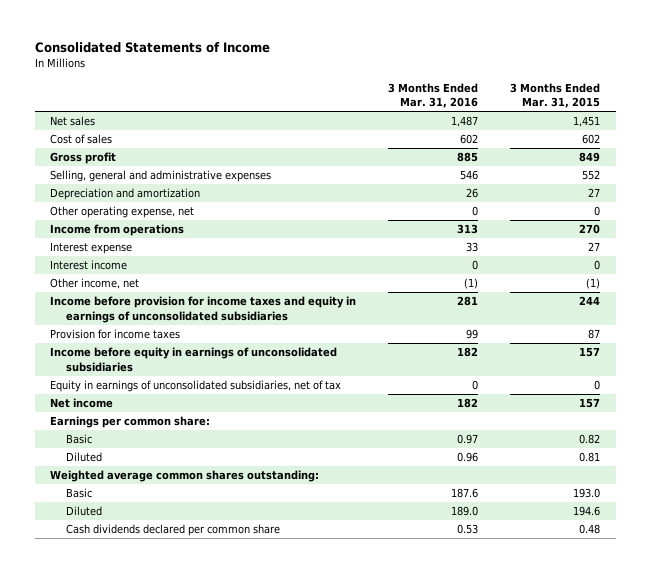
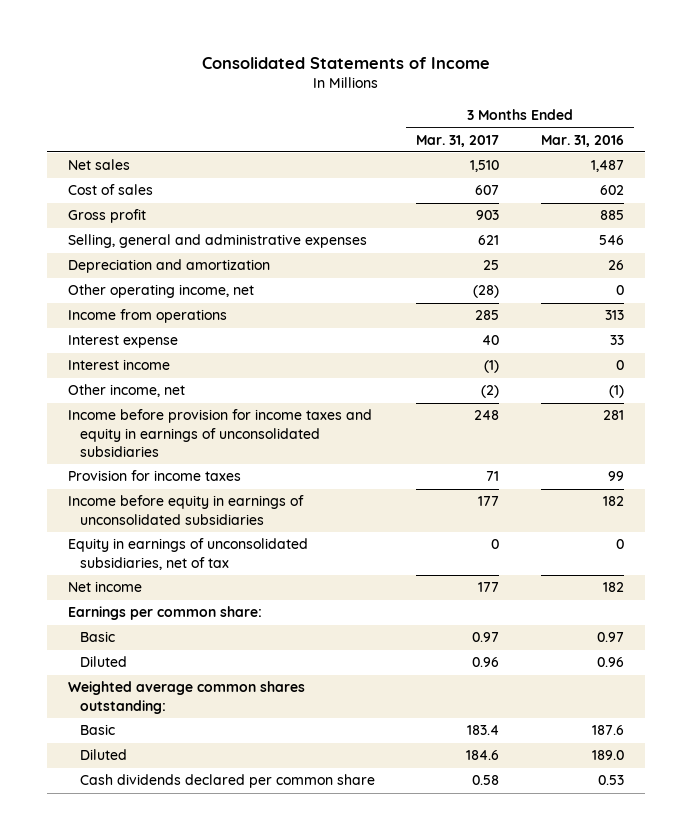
[510,82,601,109] 3 Months Ended Mar. 31, 2015 -> none
none -> [416,134,500,147] Mar. 31, 2017
[50,206,195,219] Other operating expense, net -> [67,284,254,299] Other operating income, net

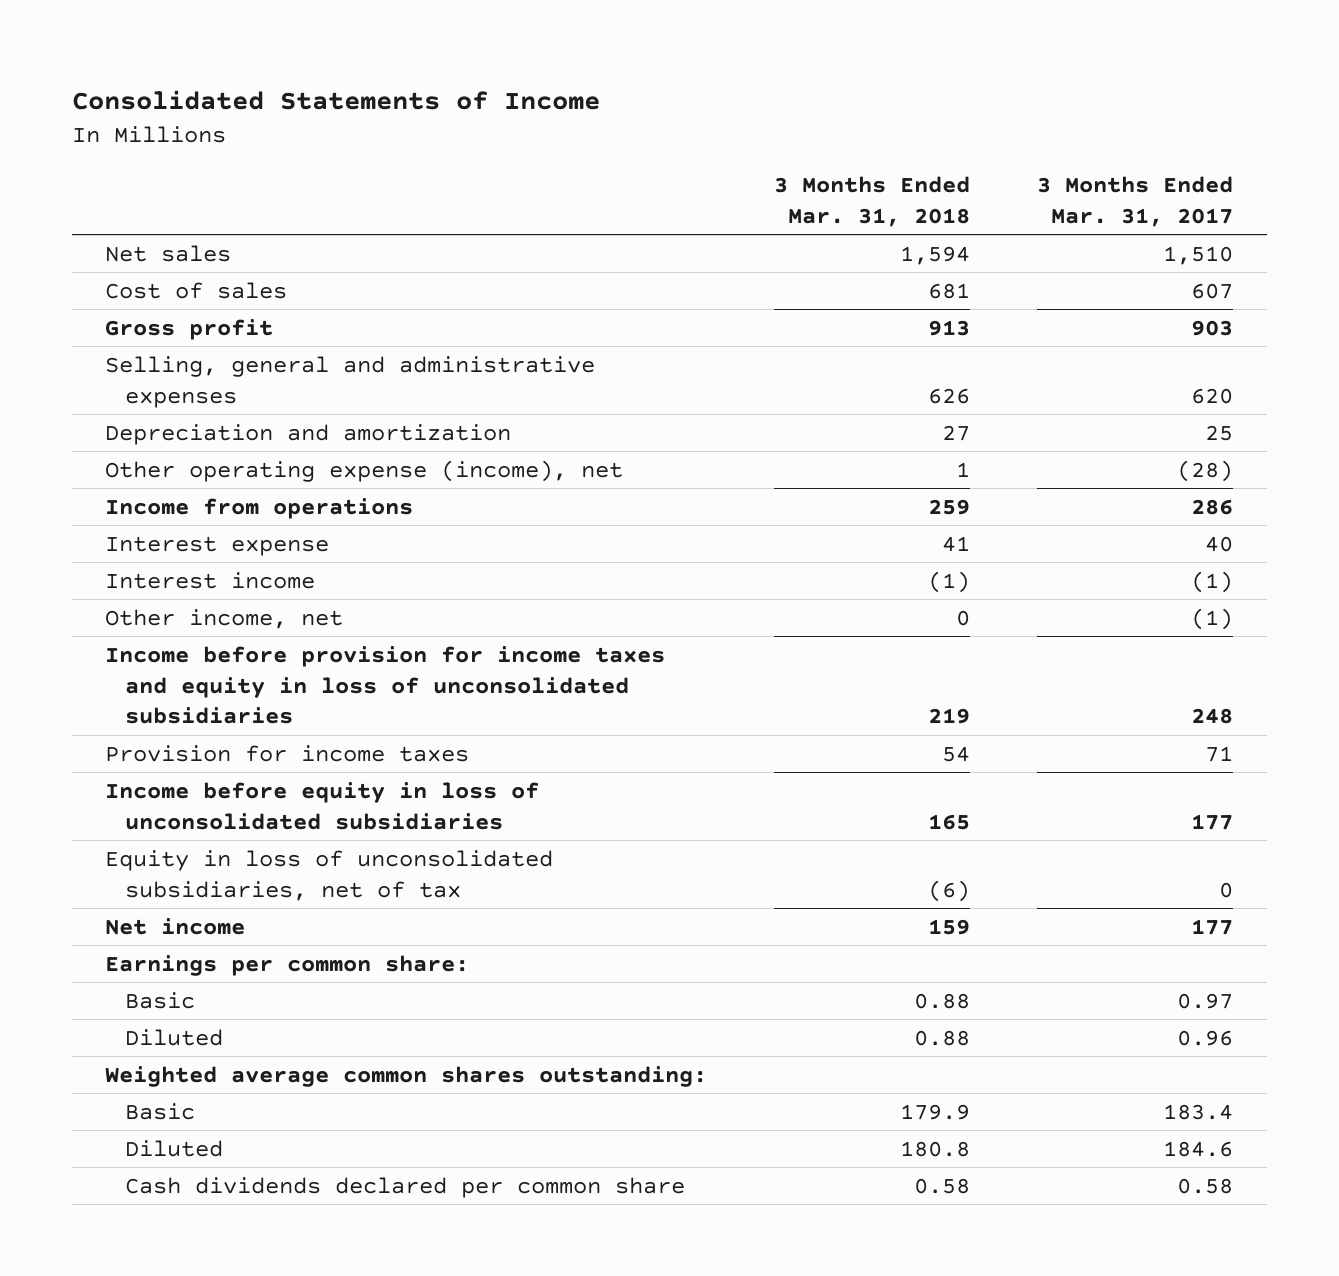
[540,134,624,147] Mar. 31, 2016 -> none
none -> [774,175,971,227] 3 Months Ended Mar. 31, 2018
[478,235,500,246] 621 -> [1191,387,1234,404] 620
[67,284,254,299] Other operating income, net -> [105,459,624,482] Other operating expense (income), net
[475,310,500,321] 285 -> [1191,498,1234,515] 286
[481,385,500,399] (2) -> [1191,607,1234,630] (1)
[67,409,372,458] Income before provision for income taxes and equity in earnings of unconsolidated subsidiaries -> [105,645,666,725] Income before provision for income taxes and equity in loss of unconsolidated subsidiaries
[67,495,304,525] Income before equity in earnings of unconsolidated subsidiaries -> [105,781,540,830] Income before equity in loss of unconsolidated subsidiaries
[67,538,308,570] Equity in earnings of unconsolidated subsidiaries, net of tax -> [105,849,554,901] Equity in loss of unconsolidated subsidiaries, net of tax

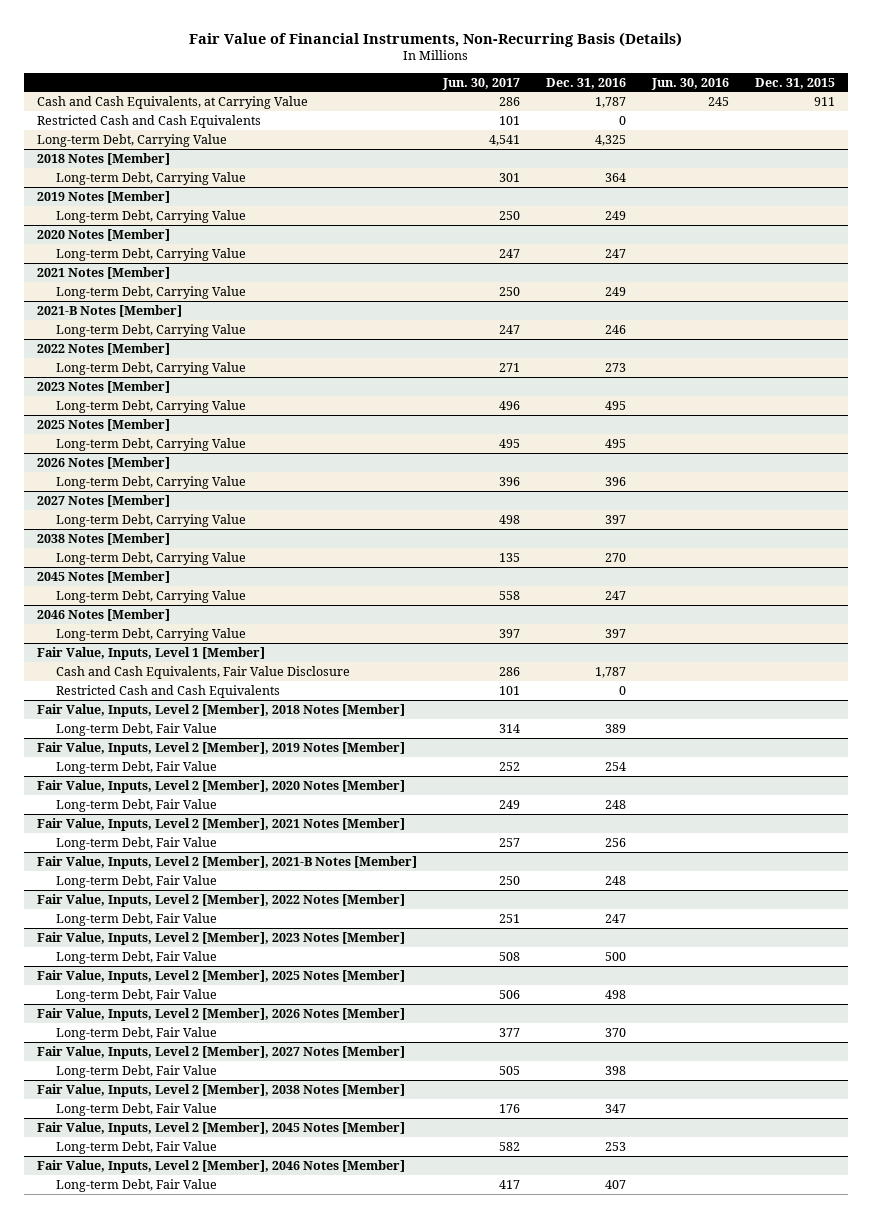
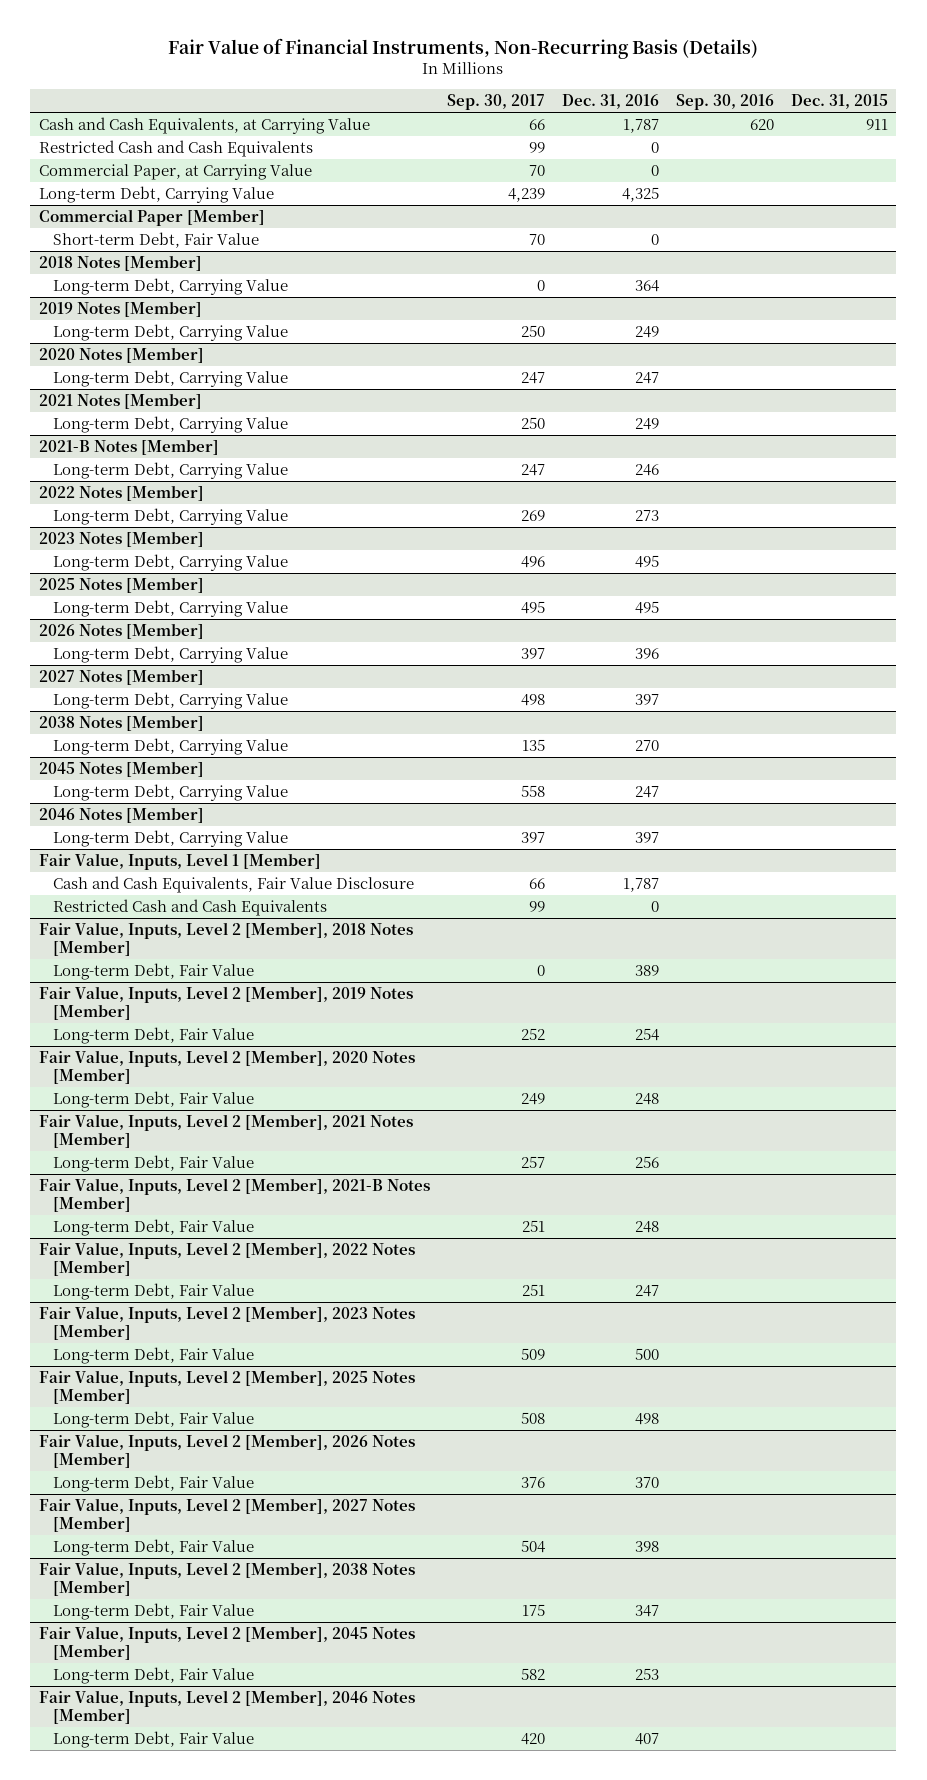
[442,77,521,90] Jun. 30, 2017 -> none
[651,77,730,90] Jun. 30, 2016 -> none
none -> [446,94,545,111] Sep. 30, 2017
none -> [675,94,774,111] Sep. 30, 2016
none -> [38,163,312,180] Commercial Paper, at Carrying Value
none -> [38,208,265,226] Commercial Paper [Member]
none -> [53,231,260,248] Short-term Debt, Fair Value

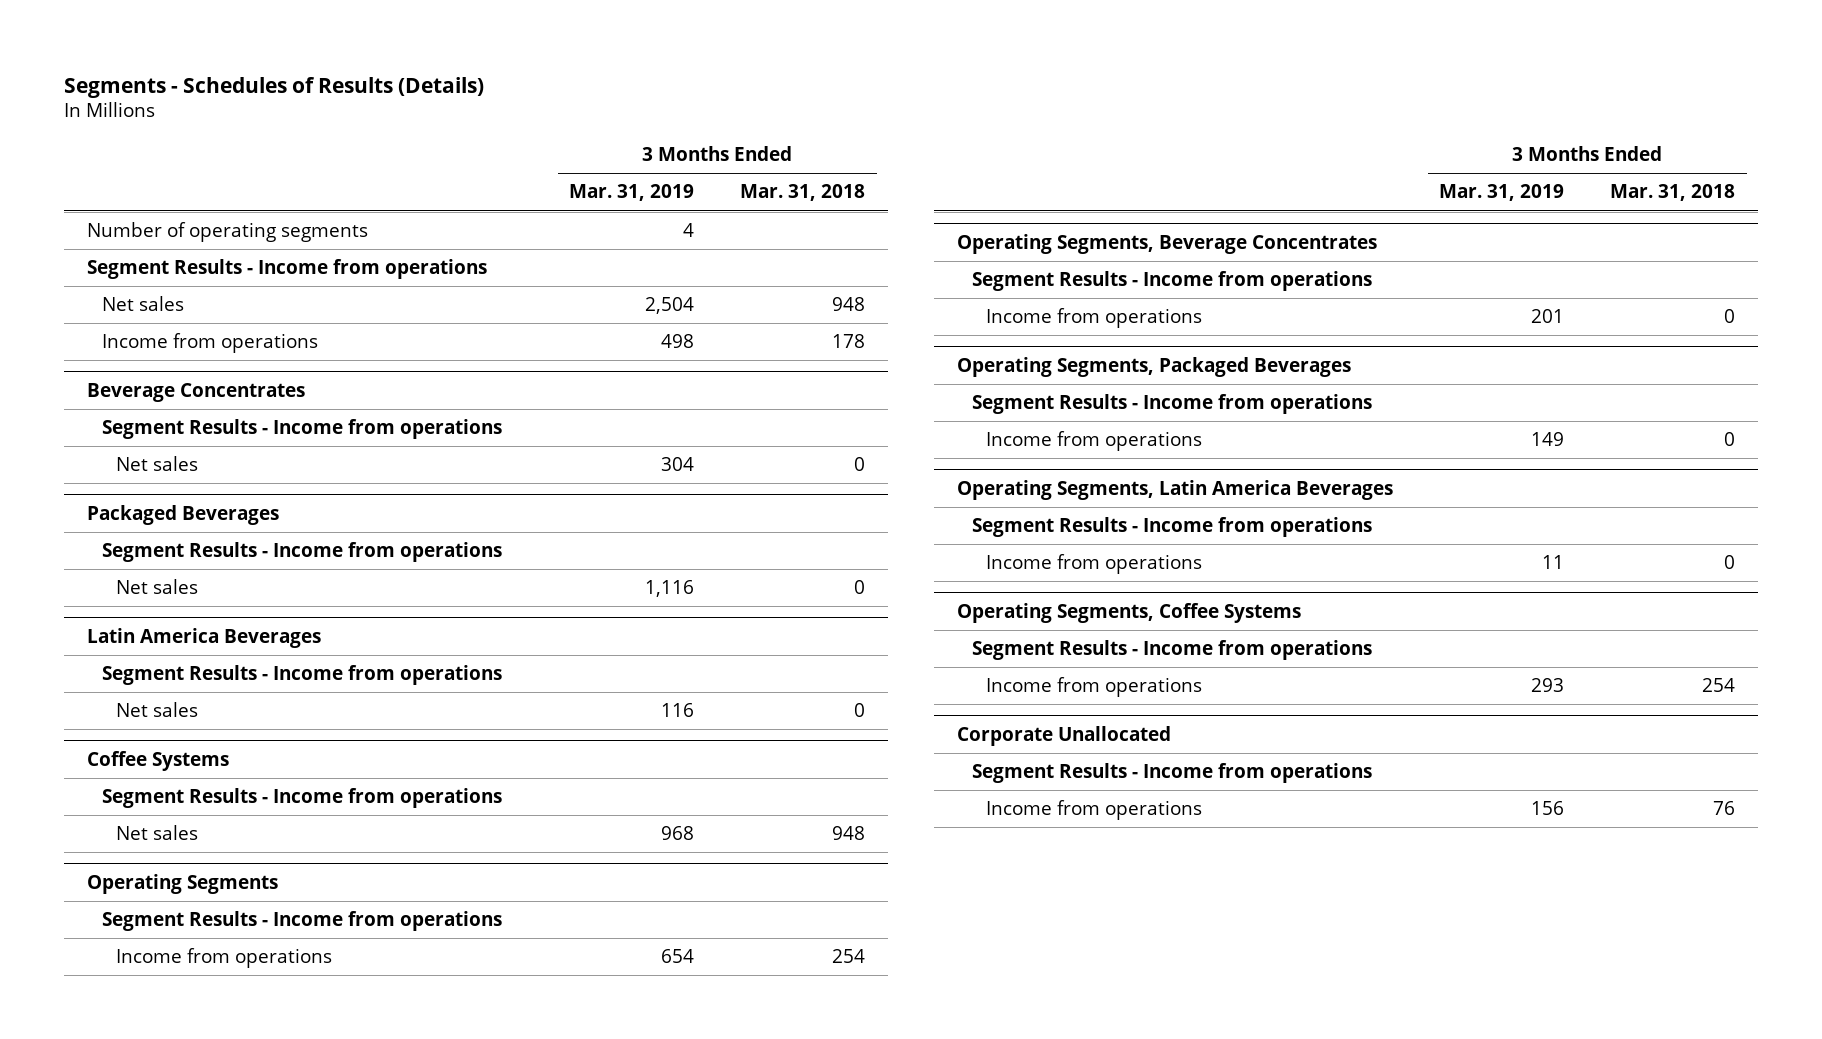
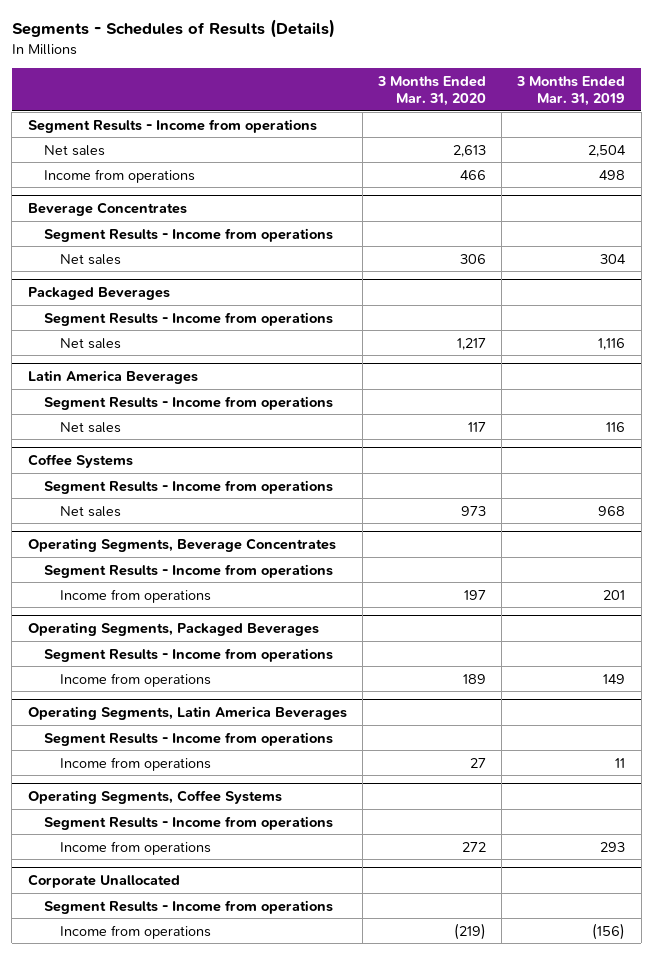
[740,184,866,202] Mar. 31, 2018 -> none
none -> [376,75,486,106] 3 Months Ended Mar. 31, 2020
[87,222,369,243] Number of operating segments -> none
[87,873,279,894] Operating Segments -> none
[101,911,502,932] Segment Results - Income from operations -> none
[116,948,333,969] Income from operations -> none
[1531,801,1565,816] 156 -> [592,922,626,940] (156)

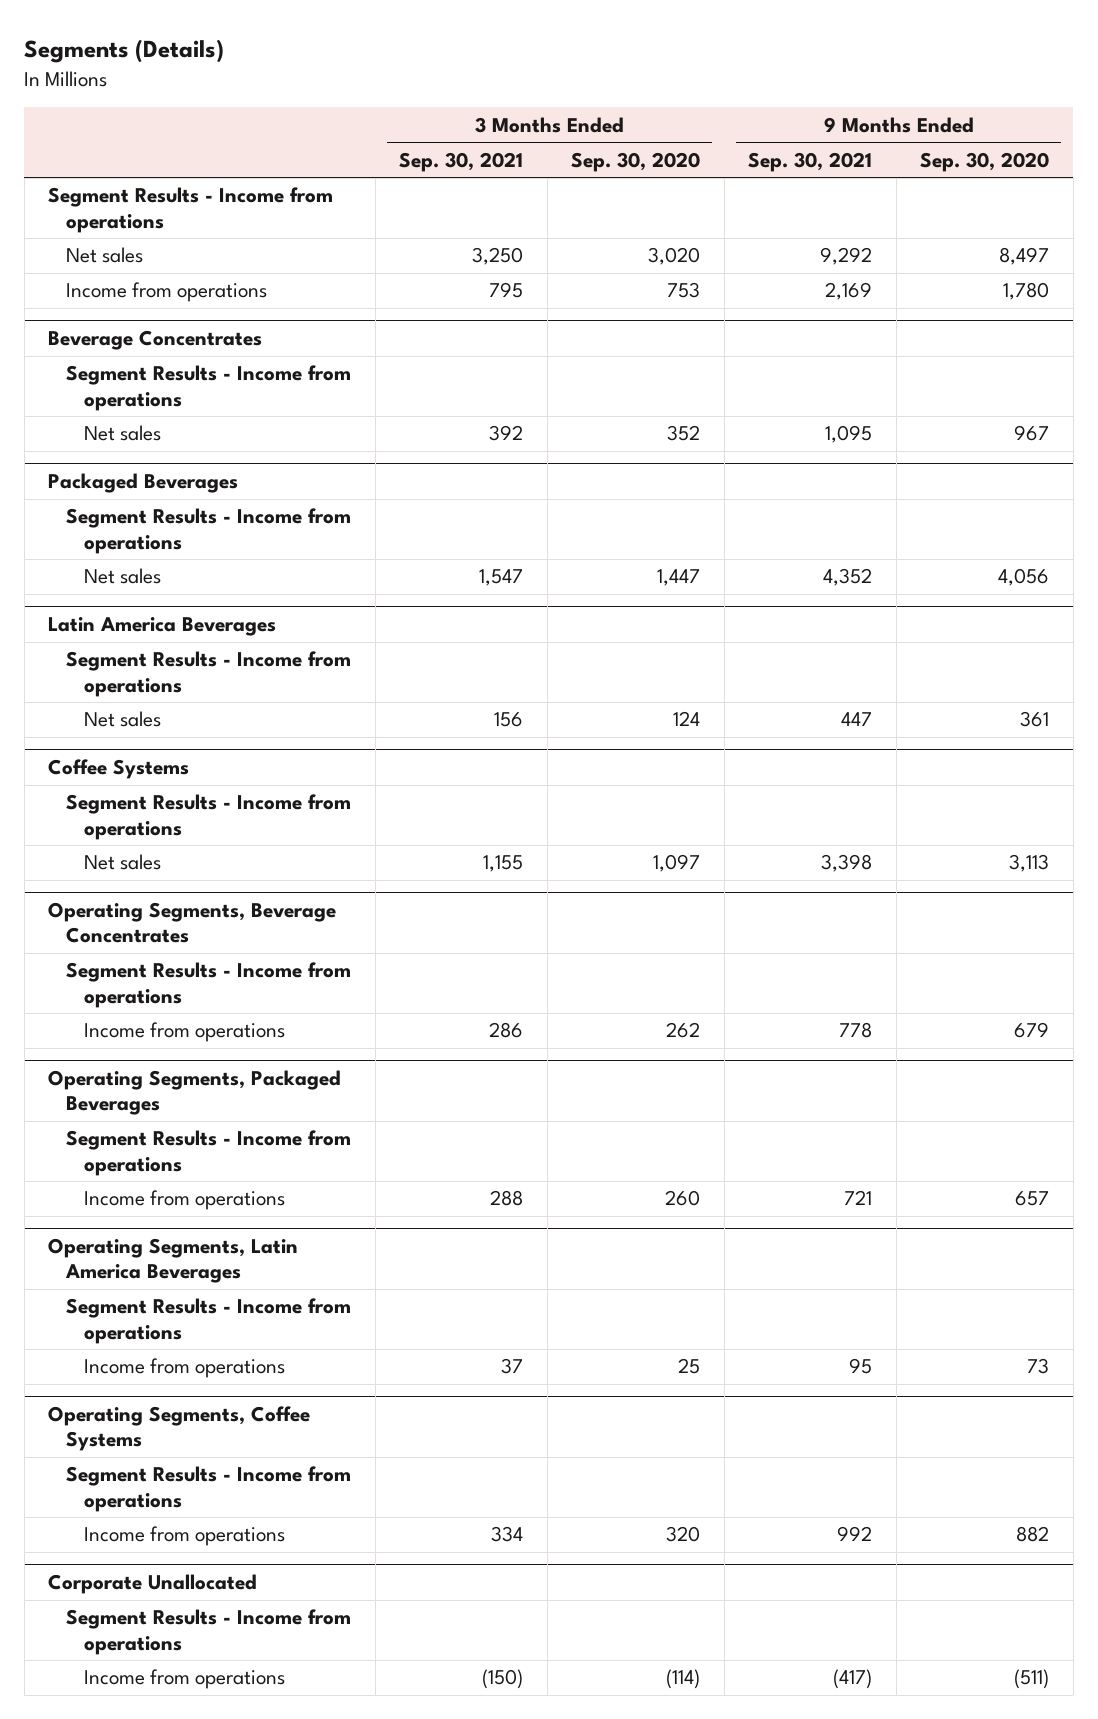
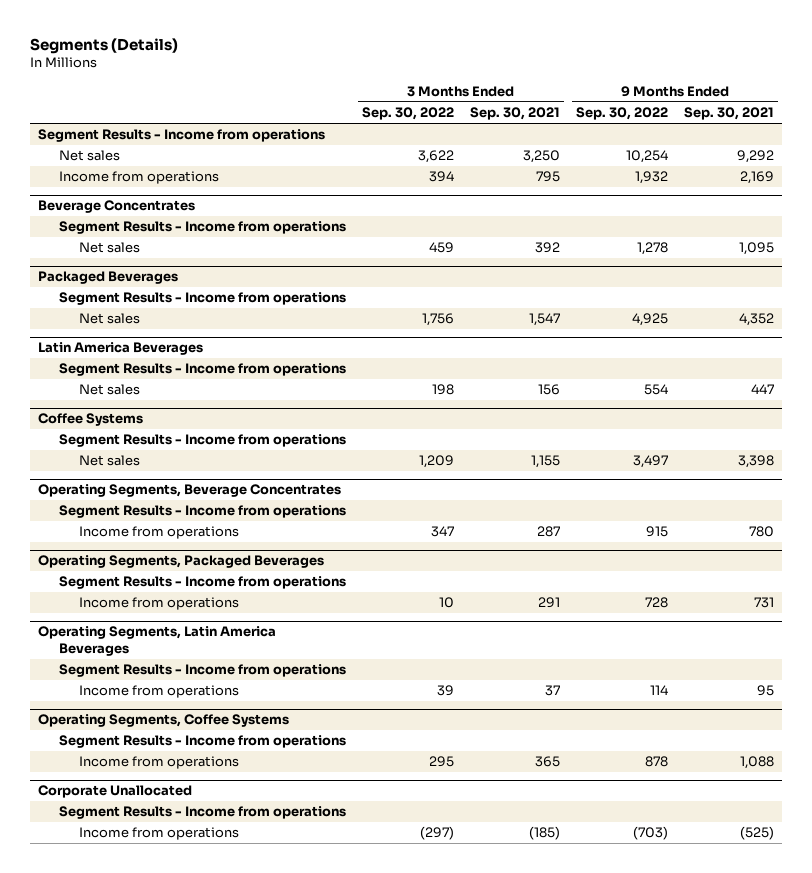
[571,151,701,172] Sep. 30, 2020 -> none
[920,151,1050,172] Sep. 30, 2020 -> none
none -> [361,107,454,121] Sep. 30, 2022
none -> [576,107,669,121] Sep. 30, 2022
[489,1022,524,1039] 286 -> [536,526,560,538] 287
[839,1022,873,1039] 778 -> [749,526,775,538] 780
[490,1190,524,1207] 288 -> [537,597,560,609] 291
[844,1190,873,1206] 721 -> [754,597,775,609] 731
[491,1526,524,1543] 334 -> [534,756,560,768] 365
[837,1526,873,1542] 992 -> [740,756,775,770] 1,088
[482,1669,524,1690] (150) -> [528,826,560,841] (185)
[833,1669,873,1690] (417) -> [740,826,775,841] (525)

